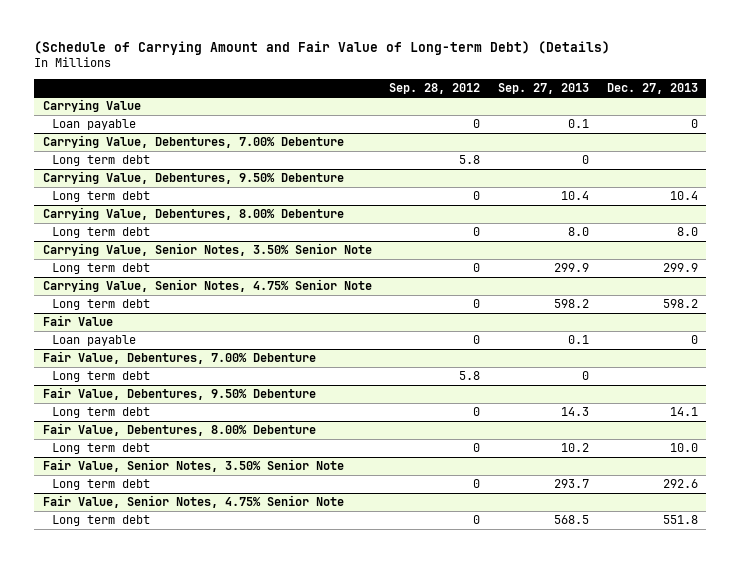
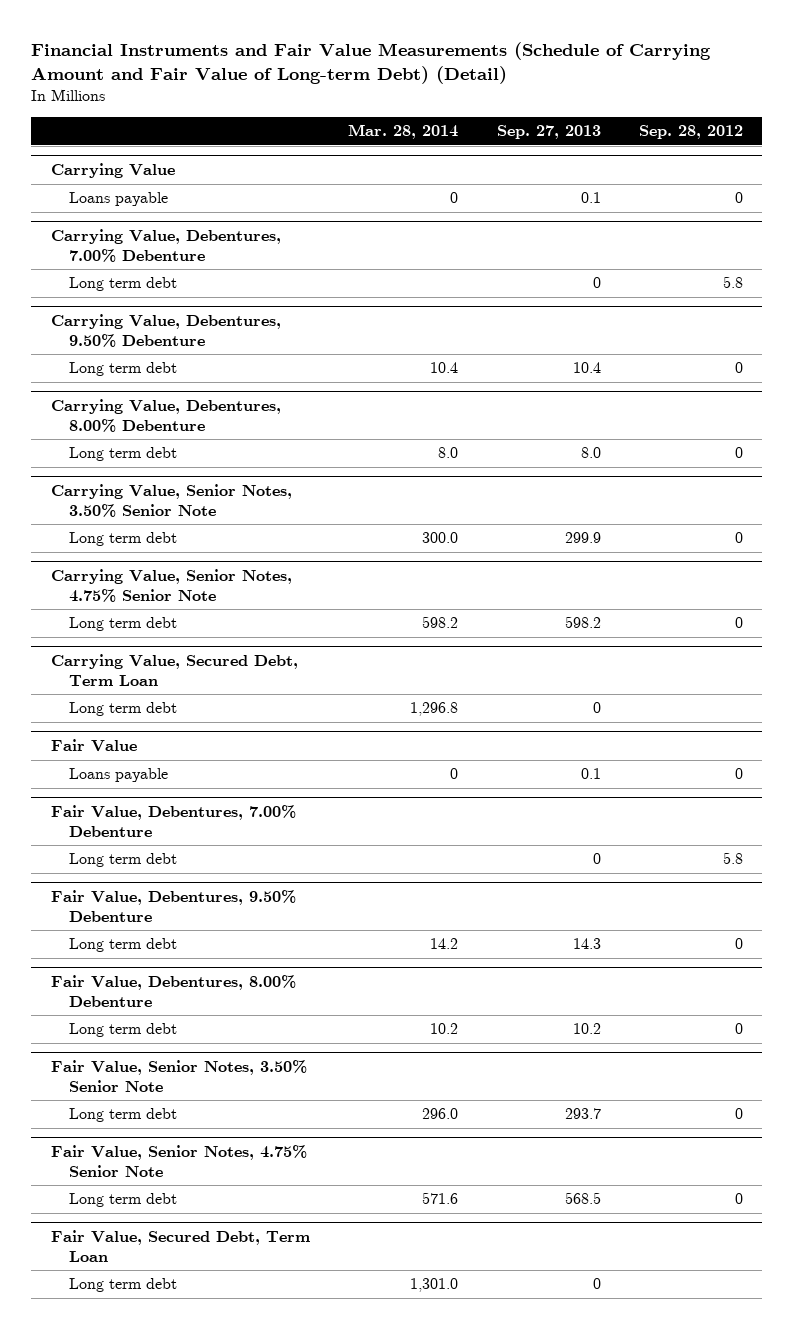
[34,40,611,55] (Schedule of Carrying Amount and Fair Value of Long-term Debt) (Details) -> [31,41,712,84] Financial Instruments and Fair Value Measurements (Schedule of Carrying Amount and Fair Value of Long-term Debt) (Detail)
[606,82,698,94] Dec. 27, 2013 -> none
none -> [348,124,459,140] Mar. 28, 2014
[52,119,137,131] Loan payable -> [69,192,169,207] Loans payable
none -> [50,654,298,686] Carrying Value, Secured Debt, Term Loan
none -> [69,702,178,717] Long term debt
[52,335,137,347] Loan payable -> [69,768,169,783] Loans payable
none -> [50,1230,310,1262] Fair Value, Secured Debt, Term Loan
none -> [69,1278,178,1293] Long term debt

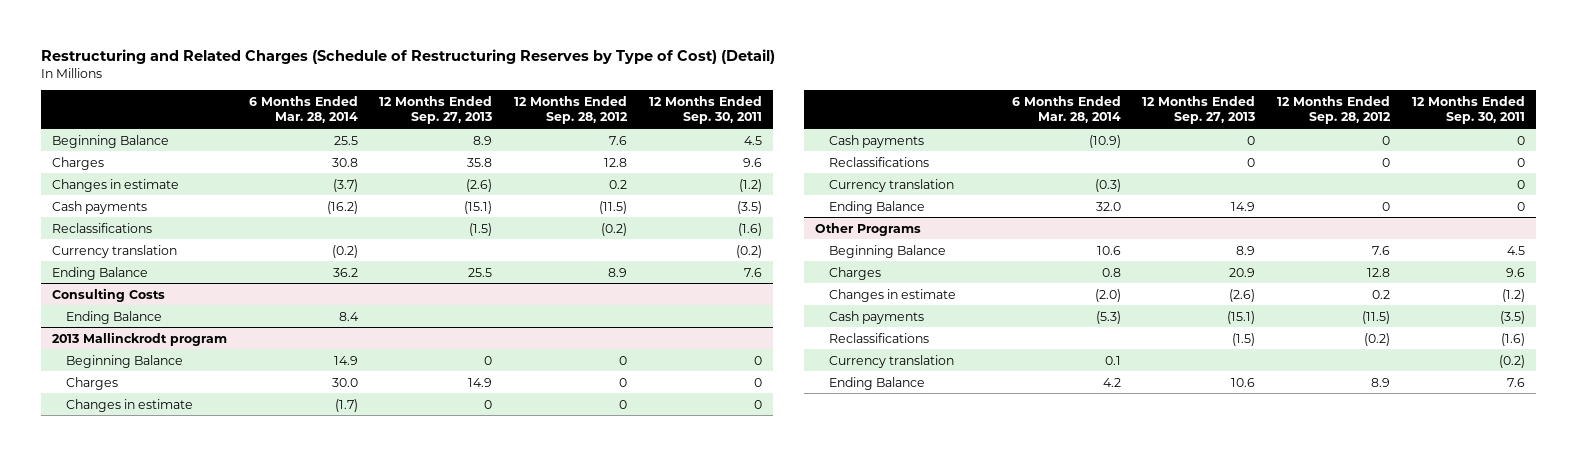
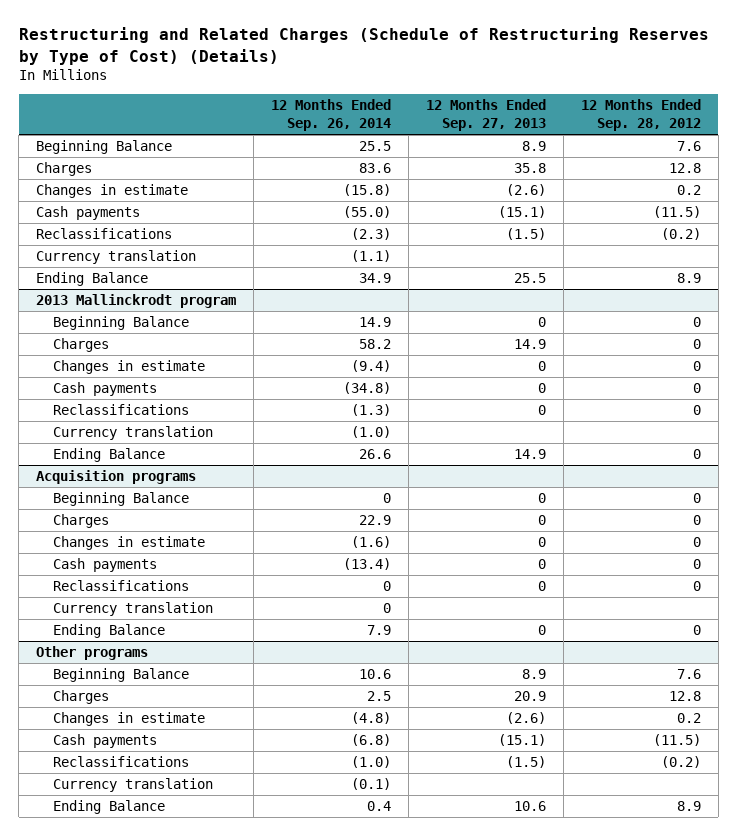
[41,48,776,64] Restructuring and Related Charges (Schedule of Restructuring Reserves by Type of Cost) (Detail) -> [18,27,709,65] Restructuring and Related Charges (Schedule of Restructuring Reserves by Type of Cost) (Details)
[248,95,358,124] 6 Months Ended Mar. 28, 2014 -> none
[648,95,762,125] 12 Months Ended Sep. 30, 2011 -> none
none -> [271,99,392,132] 12 Months Ended Sep. 26, 2014
[51,287,165,302] Consulting Costs -> none
[66,310,163,324] Ending Balance -> none
none -> [36,470,197,485] Acquisition programs
none -> [53,492,190,507] Beginning Balance
none -> [53,514,110,529] Charges
none -> [53,536,206,551] Changes in estimate
none -> [53,558,158,573] Cash payments
none -> [53,580,190,592] Reclassifications
none -> [53,602,214,617] Currency translation
none -> [53,624,166,639] Ending Balance
[814,222,921,236] Other Programs -> [36,646,149,661] Other programs

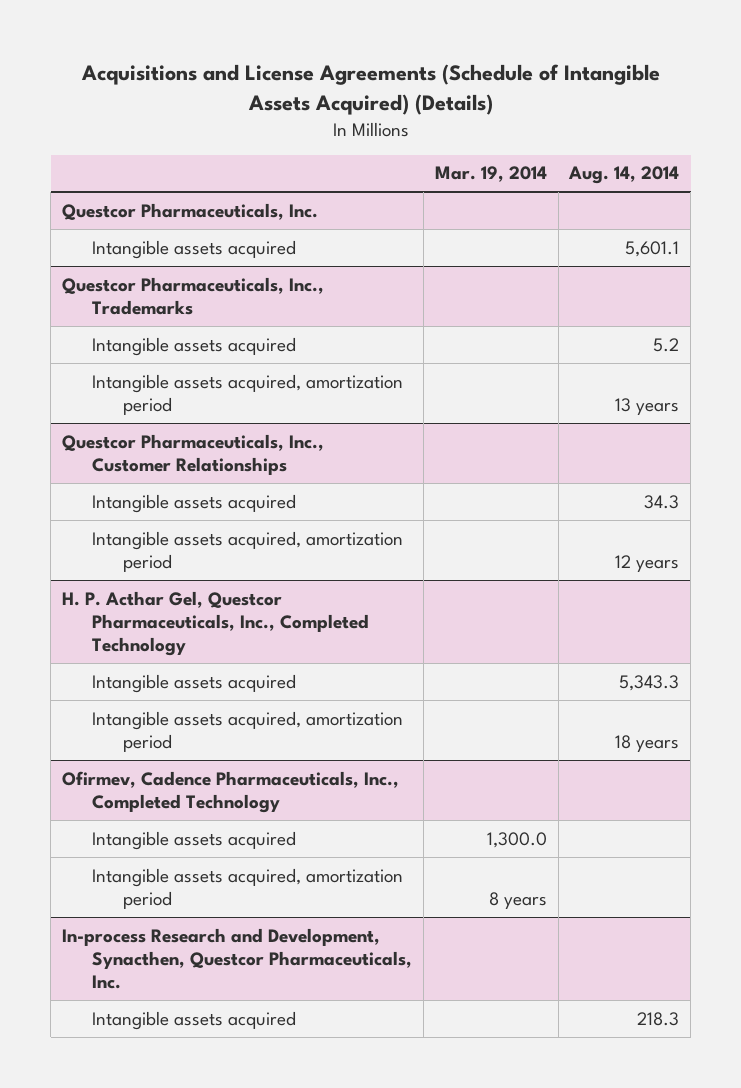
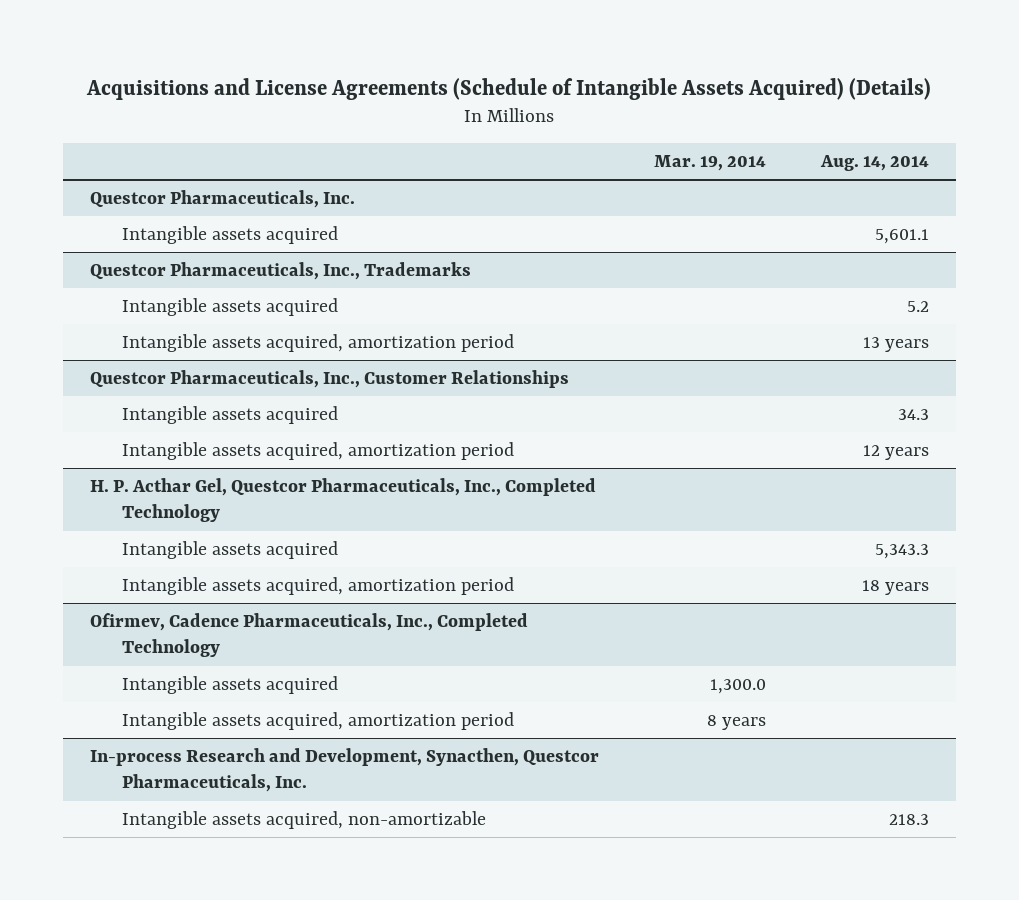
[92,1010,297,1030] Intangible assets acquired -> [122,810,487,829] Intangible assets acquired, non-amortizable

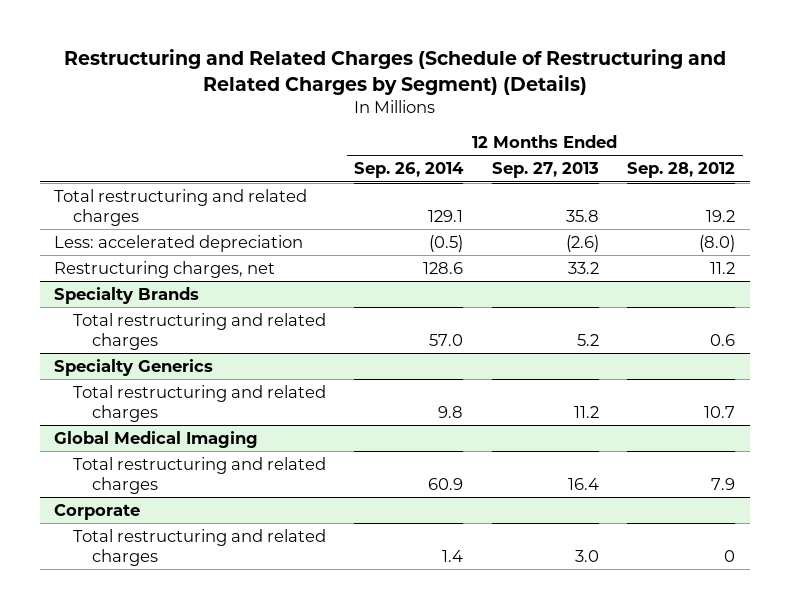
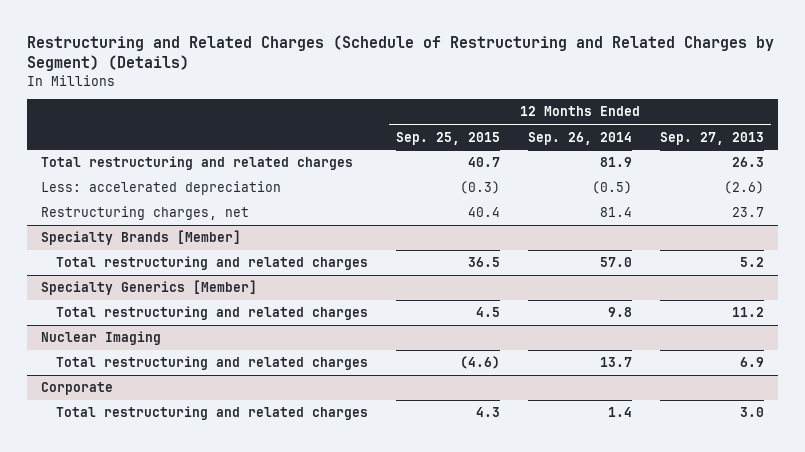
[627,162,736,179] Sep. 28, 2012 -> none
none -> [396,131,501,145] Sep. 25, 2015
[428,209,464,222] 129.1 -> [599,157,632,168] 81.9
[565,209,599,222] 35.8 -> [731,157,764,168] 26.3
[423,261,464,274] 128.6 -> [599,207,632,218] 81.4
[567,261,599,274] 33.2 -> [731,207,764,218] 23.7
[54,286,200,304] Specialty Brands -> [41,230,242,246] Specialty Brands [Member]
[54,358,214,376] Specialty Generics -> [41,280,258,296] Specialty Generics [Member]
[54,430,259,448] Global Medical Imaging -> none
none -> [41,331,162,346] Nuclear Imaging
[428,477,464,490] 60.9 -> [599,357,632,368] 13.7
[567,477,599,490] 16.4 -> [739,357,764,368] 6.9

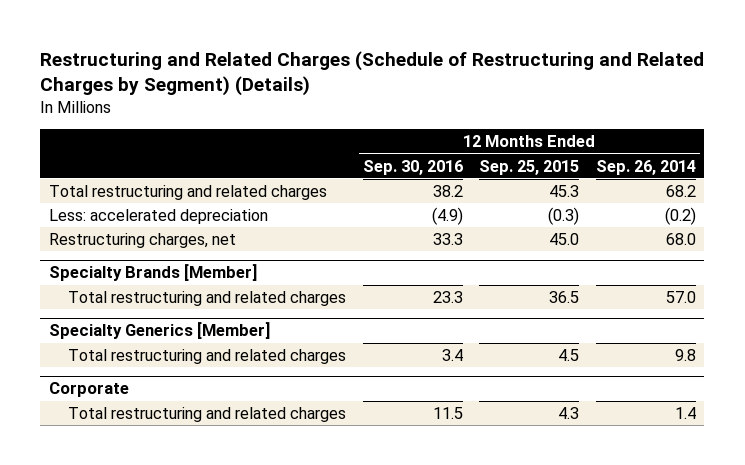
[659,131,764,145] Sep. 27, 2013 -> none
none -> [362,159,463,175] Sep. 30, 2016
[468,157,501,168] 40.7 -> [549,184,580,197] 45.3
[599,157,632,168] 81.9 -> [666,184,697,197] 68.2
[591,181,632,195] (0.5) -> [665,206,697,225] (0.2)
[468,207,501,218] 40.4 -> [549,232,580,245] 45.0
[599,207,632,218] 81.4 -> [666,232,697,245] 68.0
[41,331,162,346] Nuclear Imaging -> none
[56,356,369,371] Total restructuring and related charges -> none

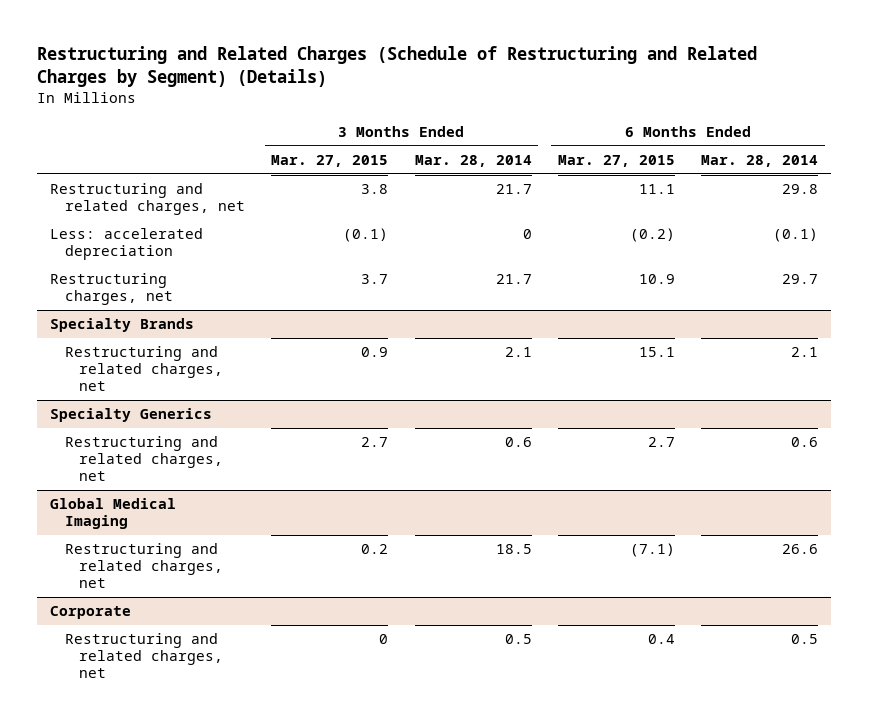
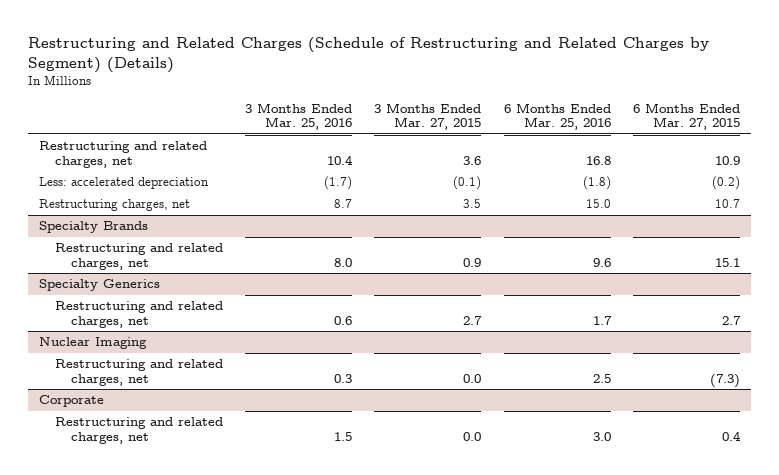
[414,154,532,167] Mar. 28, 2014 -> none
[701,154,819,167] Mar. 28, 2014 -> none
none -> [245,102,353,131] 3 Months Ended Mar. 25, 2016
none -> [503,102,611,131] 6 Months Ended Mar. 25, 2016
[361,184,389,195] 3.8 -> [463,155,482,165] 3.6
[638,184,675,195] 11.1 -> [715,155,741,165] 10.9
[361,274,389,285] 3.7 -> [463,199,482,209] 3.5
[638,274,675,285] 10.9 -> [715,199,741,209] 10.7
[50,498,177,530] Global Medical Imaging -> none
none -> [39,337,148,350] Nuclear Imaging
[361,544,389,555] 0.2 -> [463,373,482,383] 0.0
[629,543,675,558] (7.1) -> [710,373,741,388] (7.3)
[379,634,389,645] 0 -> [463,431,482,441] 0.0

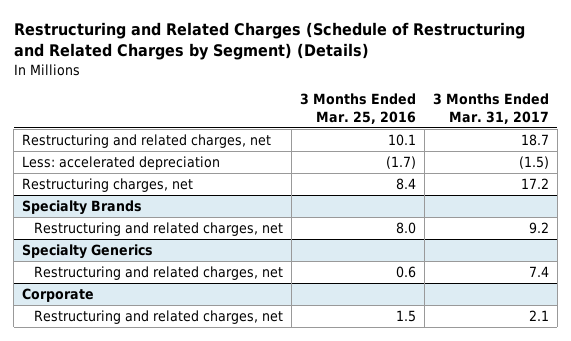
[374,102,482,131] 3 Months Ended Mar. 27, 2015 -> none
[503,102,611,131] 6 Months Ended Mar. 25, 2016 -> none
[633,102,741,131] 6 Months Ended Mar. 27, 2015 -> none
none -> [432,93,549,124] 3 Months Ended Mar. 31, 2017
[327,154,354,165] 10.4 -> [387,133,416,146] 10.1
[334,199,353,209] 8.7 -> [395,177,416,190] 8.4
[39,337,148,350] Nuclear Imaging -> none
[54,359,223,386] Restructuring and related charges, net -> none

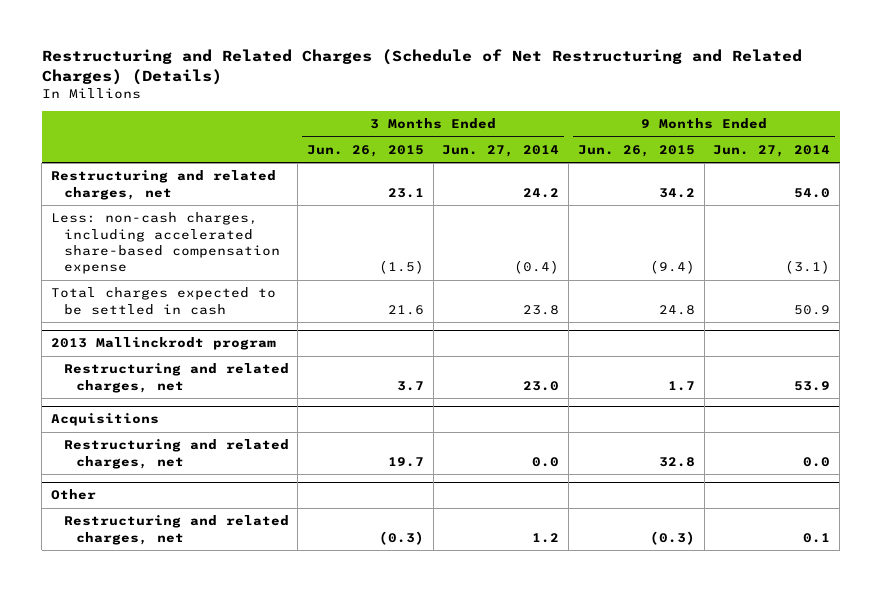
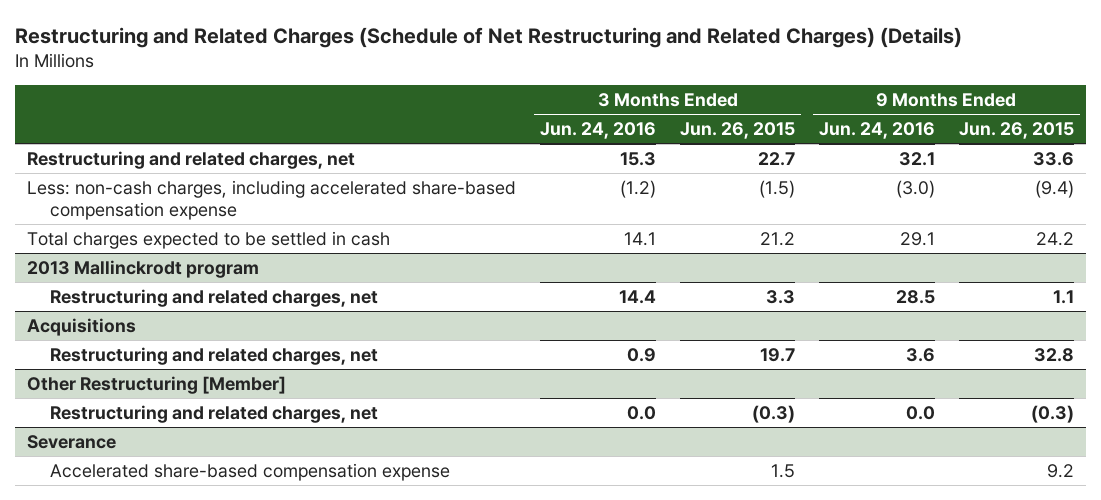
[442,144,560,157] Jun. 27, 2014 -> none
[713,144,831,157] Jun. 27, 2014 -> none
none -> [540,122,657,140] Jun. 24, 2016
none -> [818,122,935,140] Jun. 24, 2016
[388,187,425,198] 23.1 -> [758,151,796,166] 22.7
[658,187,695,198] 34.2 -> [1032,151,1074,166] 33.6
[388,304,425,315] 21.6 -> [760,231,796,246] 21.2
[658,304,695,315] 24.8 -> [1035,231,1074,246] 24.2
[397,380,425,391] 3.7 -> [766,289,796,304] 3.3
[667,380,695,391] 1.7 -> [1052,289,1074,304] 1.1
[50,489,96,501] Other -> [27,375,287,394] Other Restructuring [Member]
none -> [27,434,117,449] Severance
none -> [49,462,450,481] Accelerated share-based compensation expense

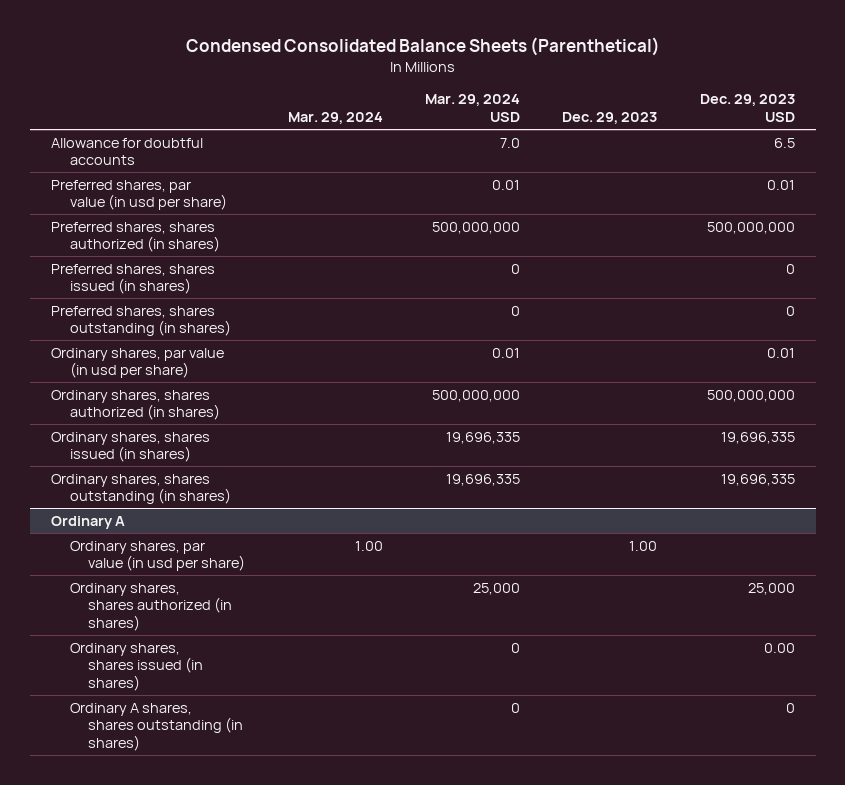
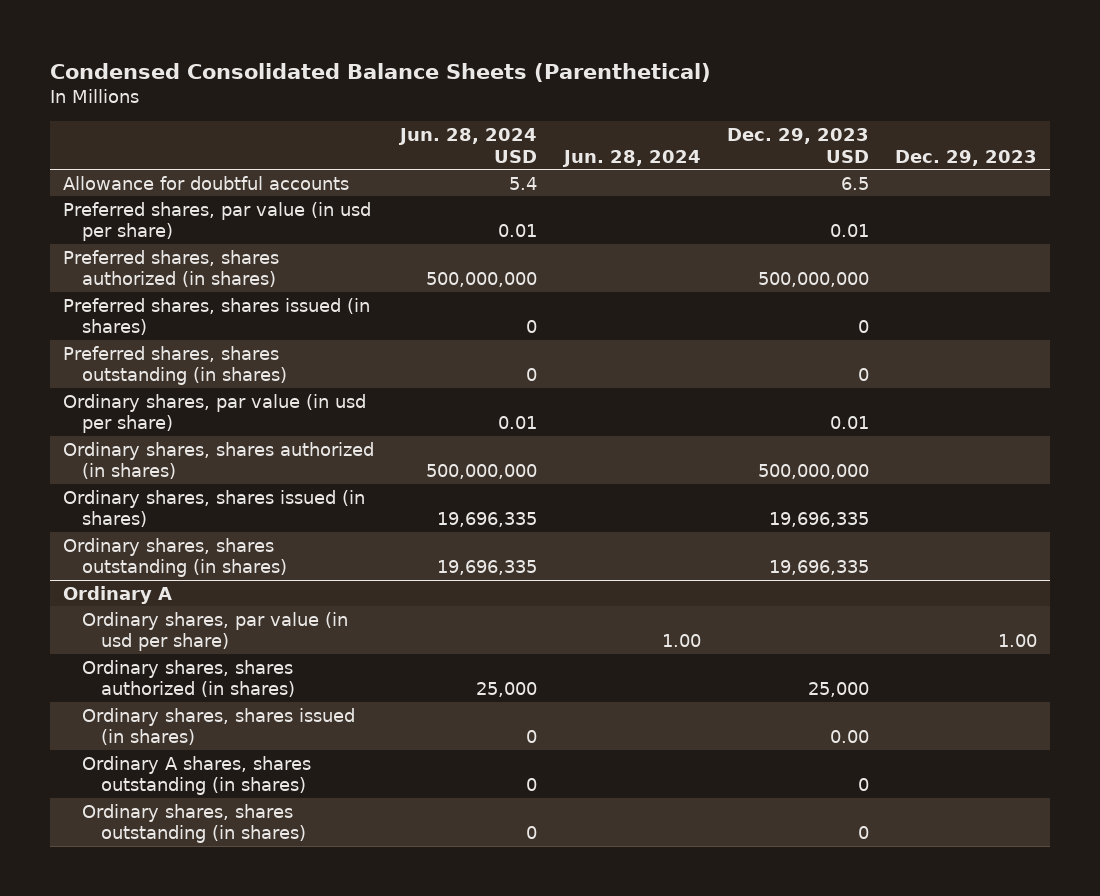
[287,111,383,124] Mar. 29, 2024 -> none
[425,94,521,122] Mar. 29, 2024 USD -> none
none -> [398,128,538,163] Jun. 28, 2024 USD
none -> [561,149,701,167] Jun. 28, 2024
none -> [82,803,306,844] Ordinary shares, shares outstanding (in shares)

